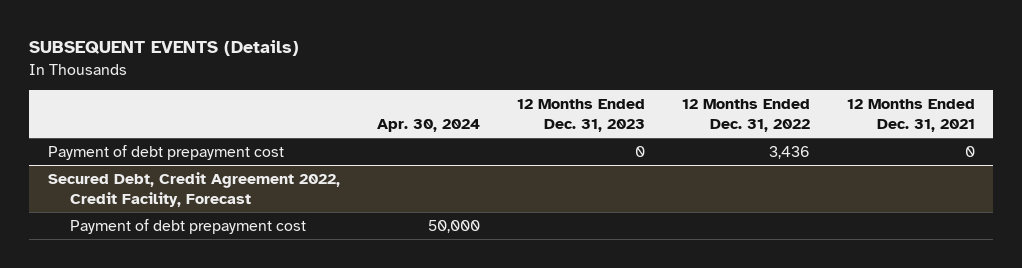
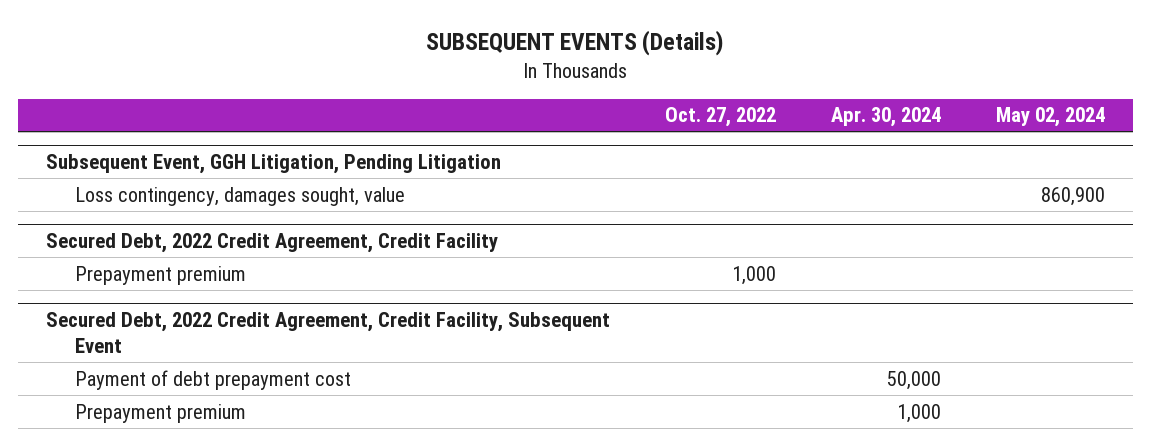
[516,98,645,132] 12 Months Ended Dec. 31, 2023 -> none
[681,98,810,132] 12 Months Ended Dec. 31, 2022 -> none
[846,98,975,132] 12 Months Ended Dec. 31, 2021 -> none
none -> [664,107,776,128] Oct. 27, 2022
none -> [996,107,1106,128] May 02, 2024
[47,144,284,160] Payment of debt prepayment cost -> none
[70,218,307,234] Payment of debt prepayment cost -> none
none -> [45,153,501,174] Subsequent Event, GGH Litigation, Pending Litigation
none -> [75,186,406,206] Loss contingency, damages sought, value
[47,171,340,207] Secured Debt, Credit Agreement 2022, Credit Facility, Forecast -> [45,232,498,253] Secured Debt, 2022 Credit Agreement, Credit Facility
none -> [75,265,247,285] Prepayment premium
none -> [45,311,610,353] Secured Debt, 2022 Credit Agreement, Credit Facility, Subsequent Event
none -> [75,369,352,390] Payment of debt prepayment cost
none -> [75,403,247,423] Prepayment premium

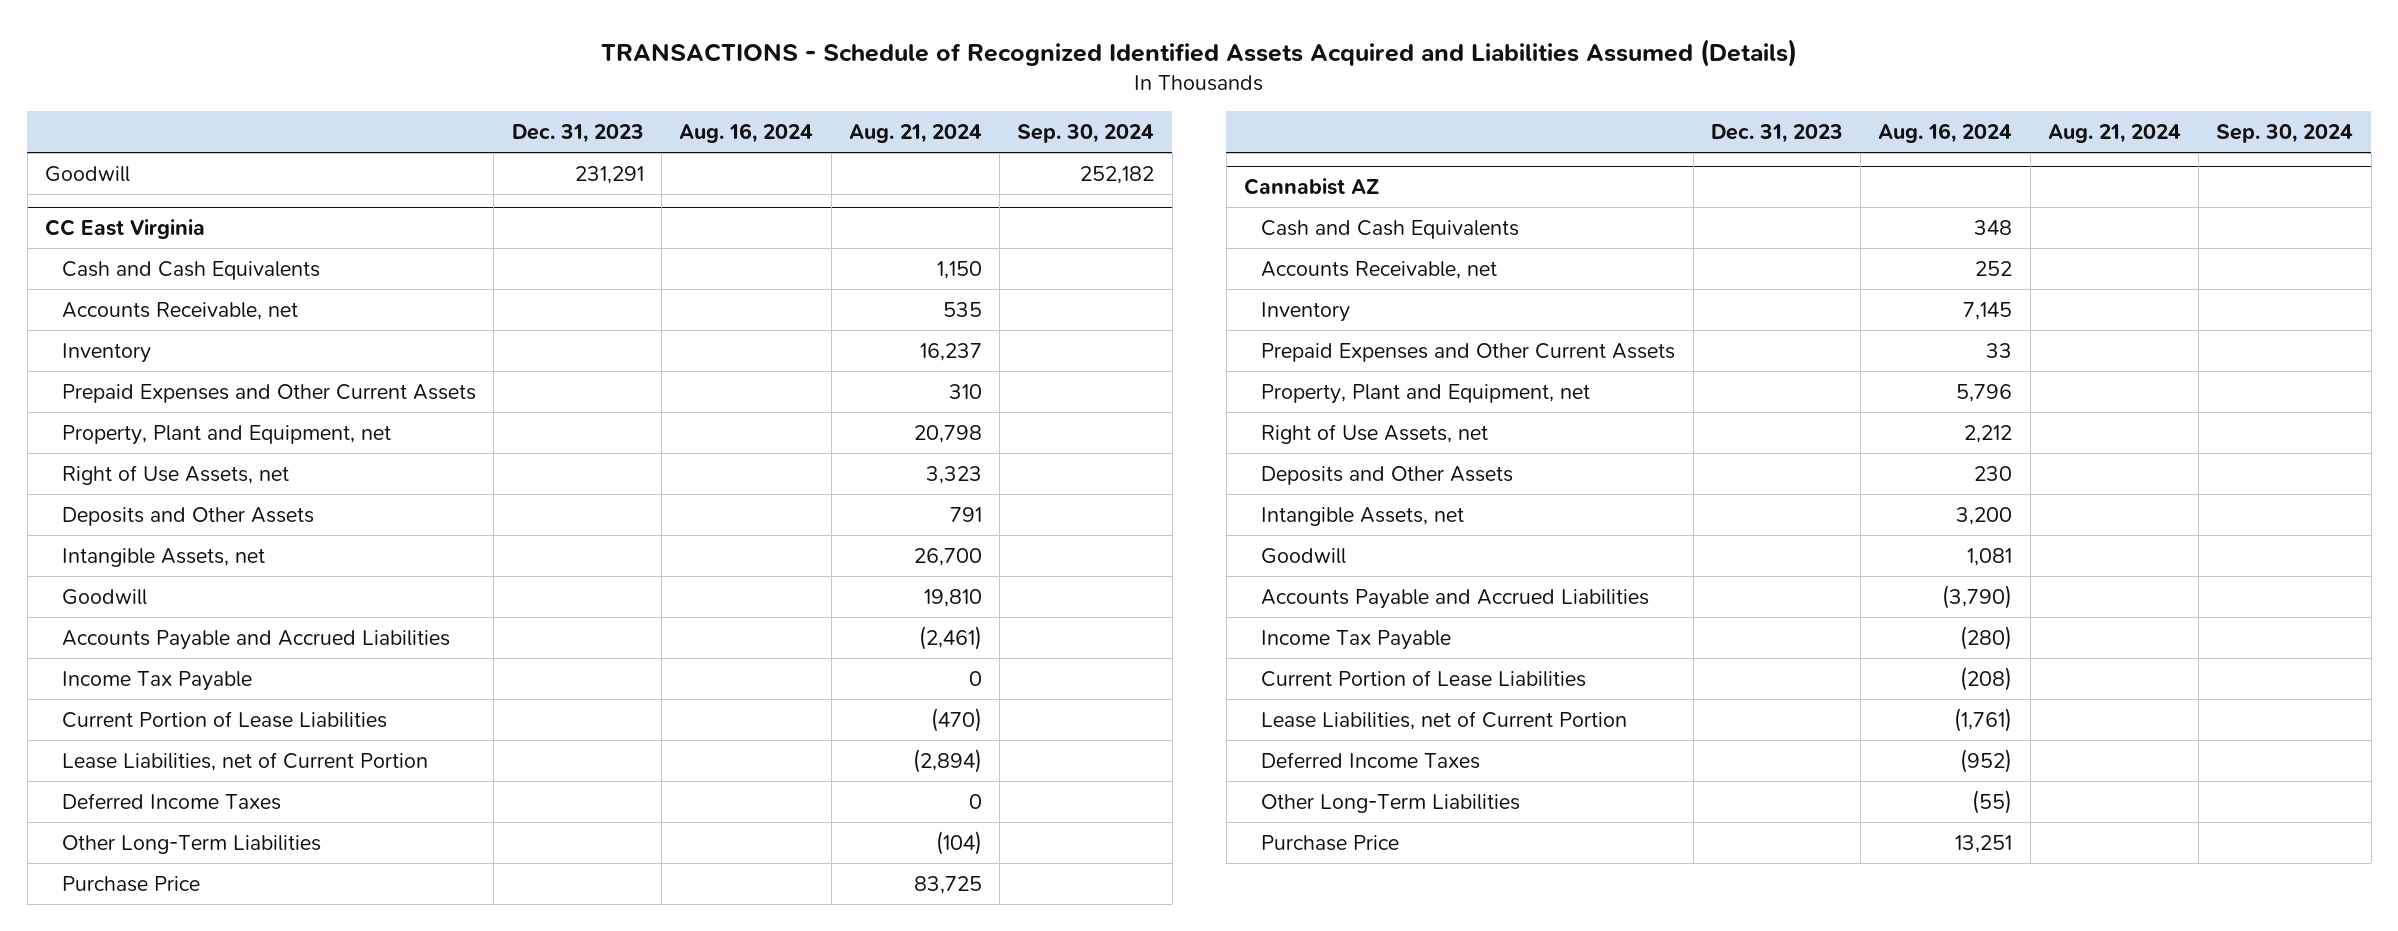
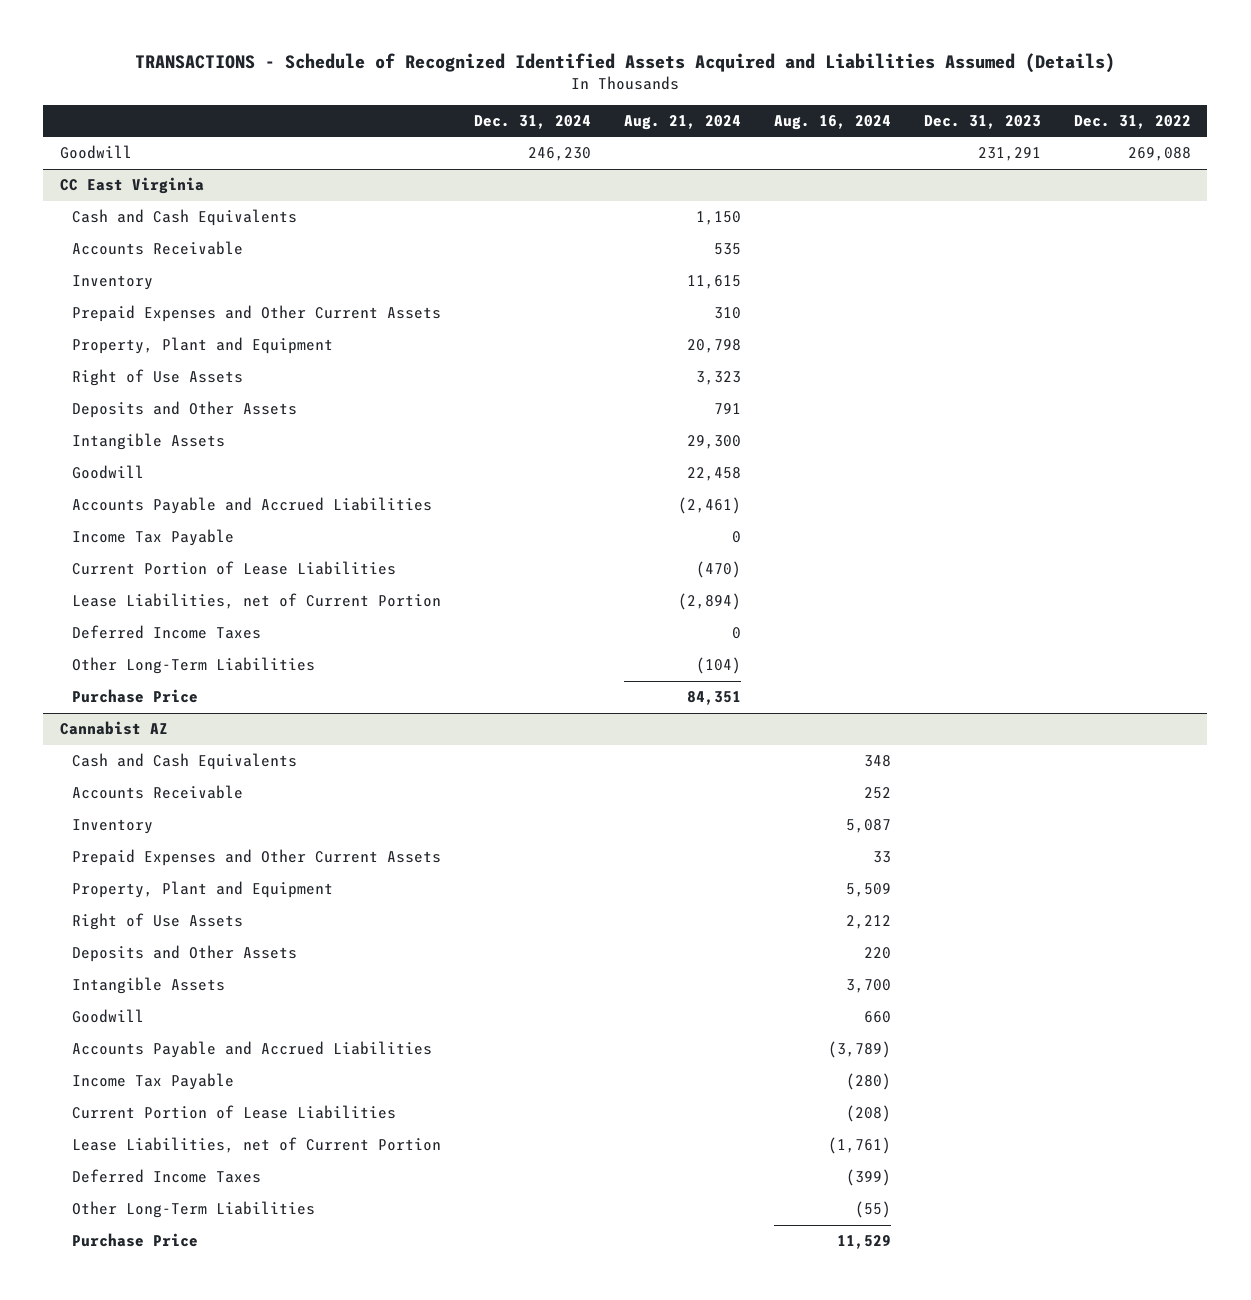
[1017,124,1155,144] Sep. 30, 2024 -> none
none -> [473,114,591,129] Dec. 31, 2024
none -> [1073,114,1191,129] Dec. 31, 2022
[62,301,299,320] Accounts Receivable, net -> [71,241,243,256] Accounts Receivable
[919,342,982,361] 16,237 -> [686,275,741,290] 11,615
[62,424,392,445] Property, Plant and Equipment, net -> [71,337,333,355] Property, Plant and Equipment
[62,464,290,485] Right of Use Assets, net -> [71,369,243,387] Right of Use Assets
[62,547,266,567] Intangible Assets, net -> [71,433,225,451] Intangible Assets
[913,547,982,566] 26,700 -> [686,435,741,450] 29,300
[923,588,982,607] 19,810 -> [686,467,741,482] 22,458
[913,875,982,894] 83,725 -> [686,691,741,706] 84,351
[1261,260,1498,279] Accounts Receivable, net -> [71,785,243,800] Accounts Receivable
[1963,301,2013,320] 7,145 -> [845,819,891,834] 5,087
[1261,383,1591,404] Property, Plant and Equipment, net -> [71,881,333,899] Property, Plant and Equipment
[1956,383,2013,402] 5,796 -> [845,883,891,898] 5,509
[1261,423,1489,444] Right of Use Assets, net -> [71,913,243,931] Right of Use Assets
[1974,465,2013,481] 230 -> [863,947,891,960] 220
[1261,506,1465,526] Intangible Assets, net -> [71,977,225,995] Intangible Assets
[1956,506,2013,525] 3,200 -> [845,979,891,994] 3,700
[1967,547,2013,566] 1,081 -> [863,1011,891,1024] 660
[1942,584,2013,609] (3,790) -> [827,1041,891,1059] (3,789)
[1960,748,2013,773] (952) -> [845,1169,891,1187] (399)
[1955,834,2013,853] 13,251 -> [836,1235,891,1250] 11,529

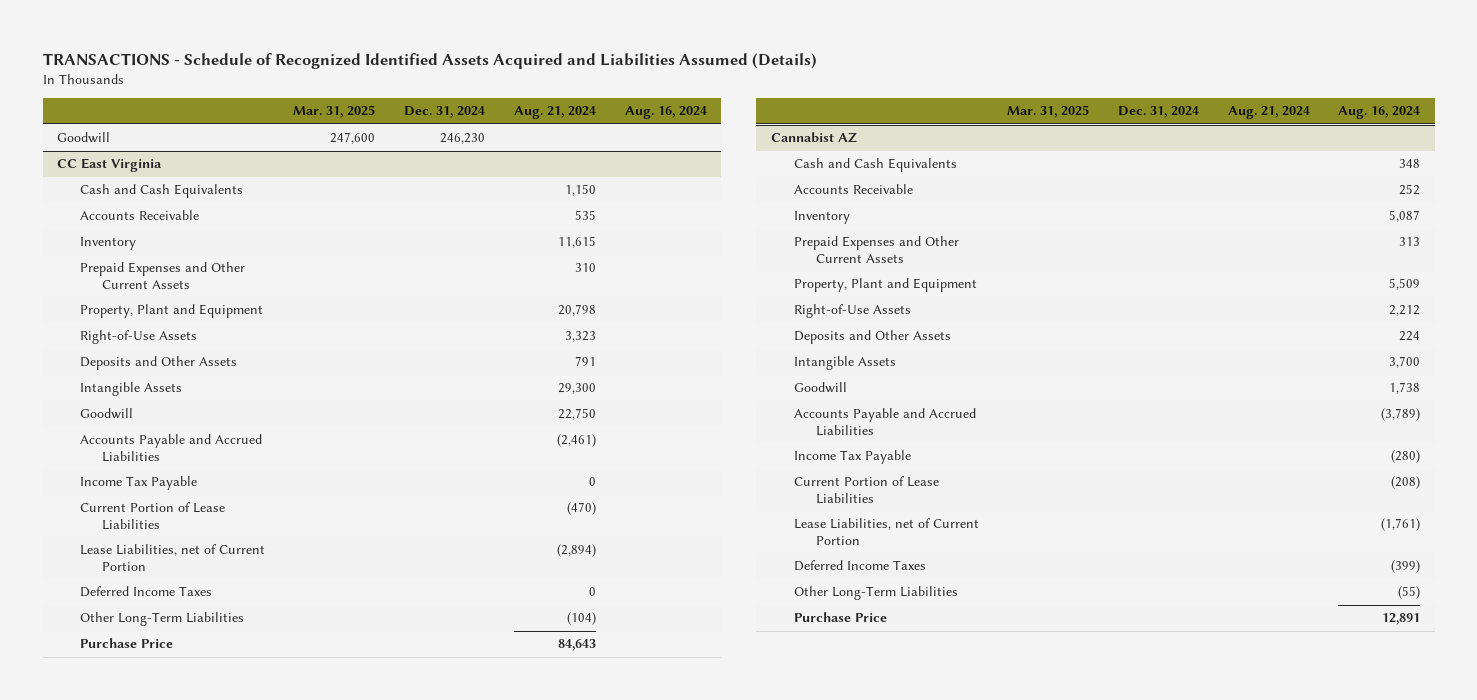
[923,114,1041,129] Dec. 31, 2023 -> none
[1073,114,1191,129] Dec. 31, 2022 -> none
none -> [293,105,376,119] Mar. 31, 2025
[71,369,243,387] Right of Use Assets -> [79,330,197,345] Right-of-Use Assets
[686,467,741,482] 22,458 -> [557,408,596,421] 22,750
[686,691,741,706] 84,351 -> [557,639,596,652] 84,643
[872,851,891,864] 33 -> [1399,237,1421,247] 313
[71,913,243,931] Right of Use Assets -> [793,304,911,319] Right-of-Use Assets
[863,947,891,960] 220 -> [1399,331,1421,342] 224
[863,1011,891,1024] 660 -> [1389,382,1421,395] 1,738
[836,1235,891,1250] 11,529 -> [1382,613,1421,626] 12,891

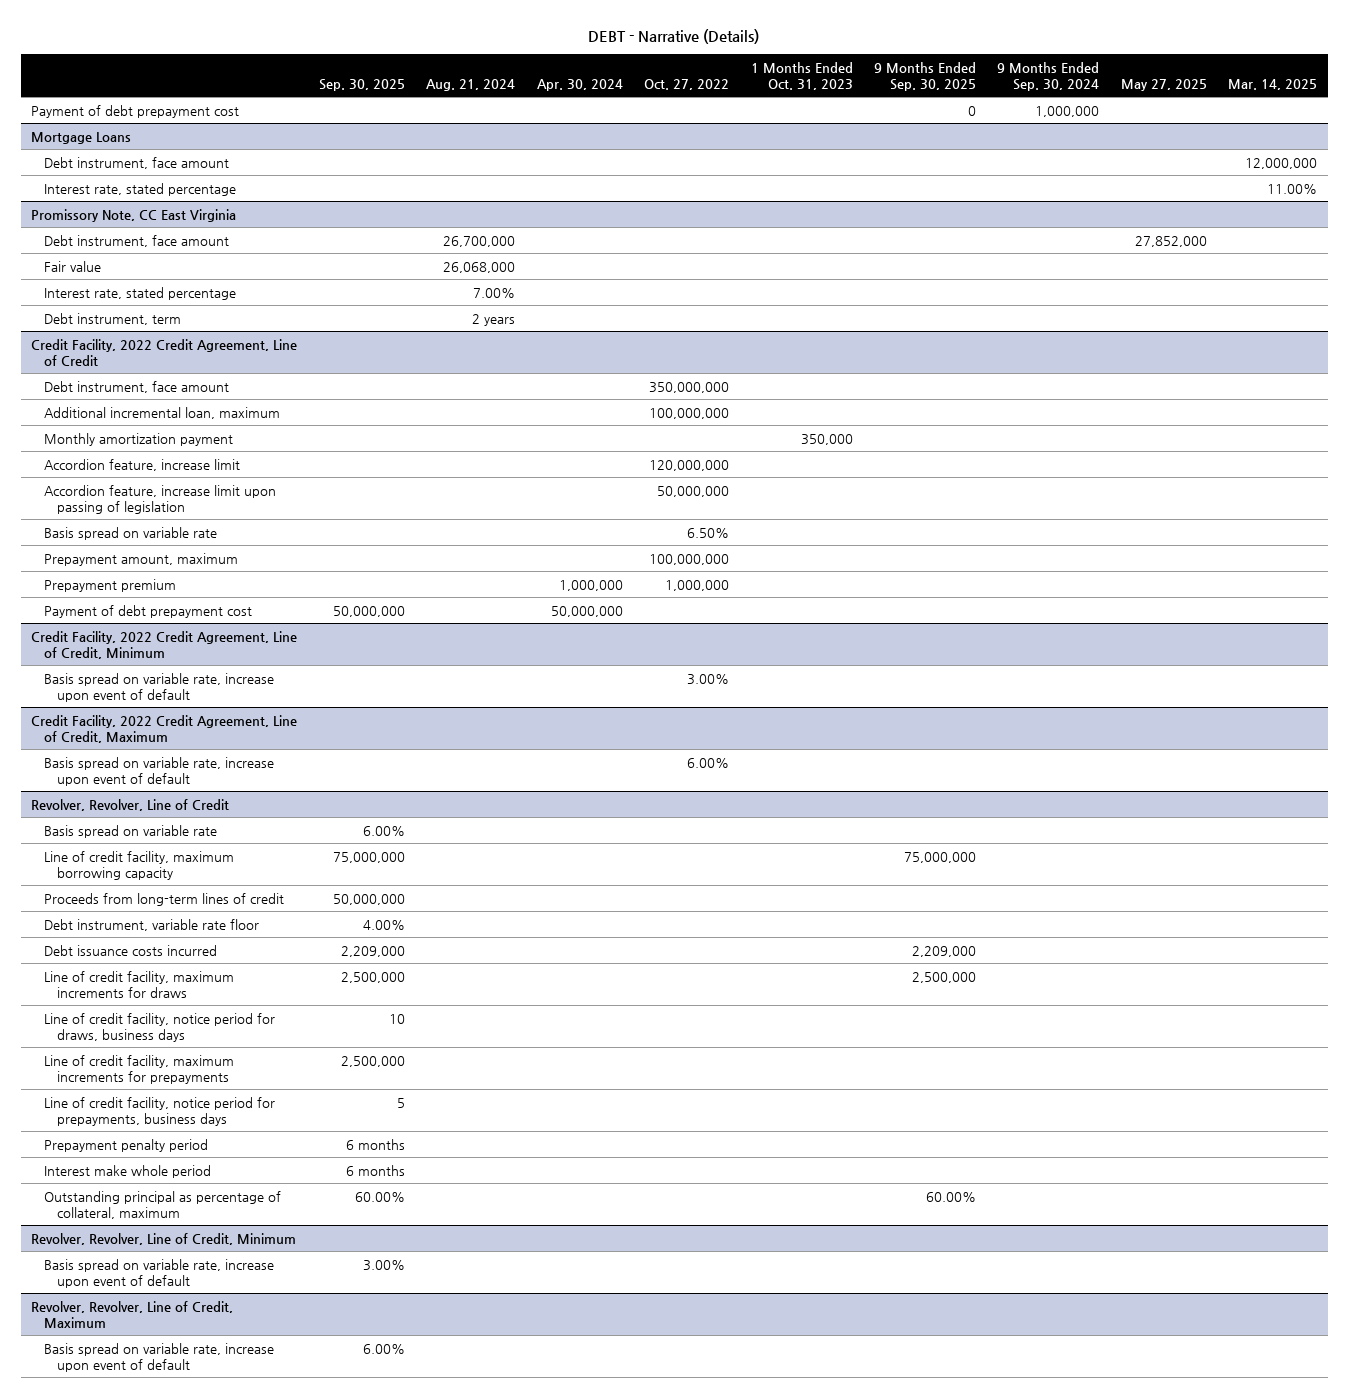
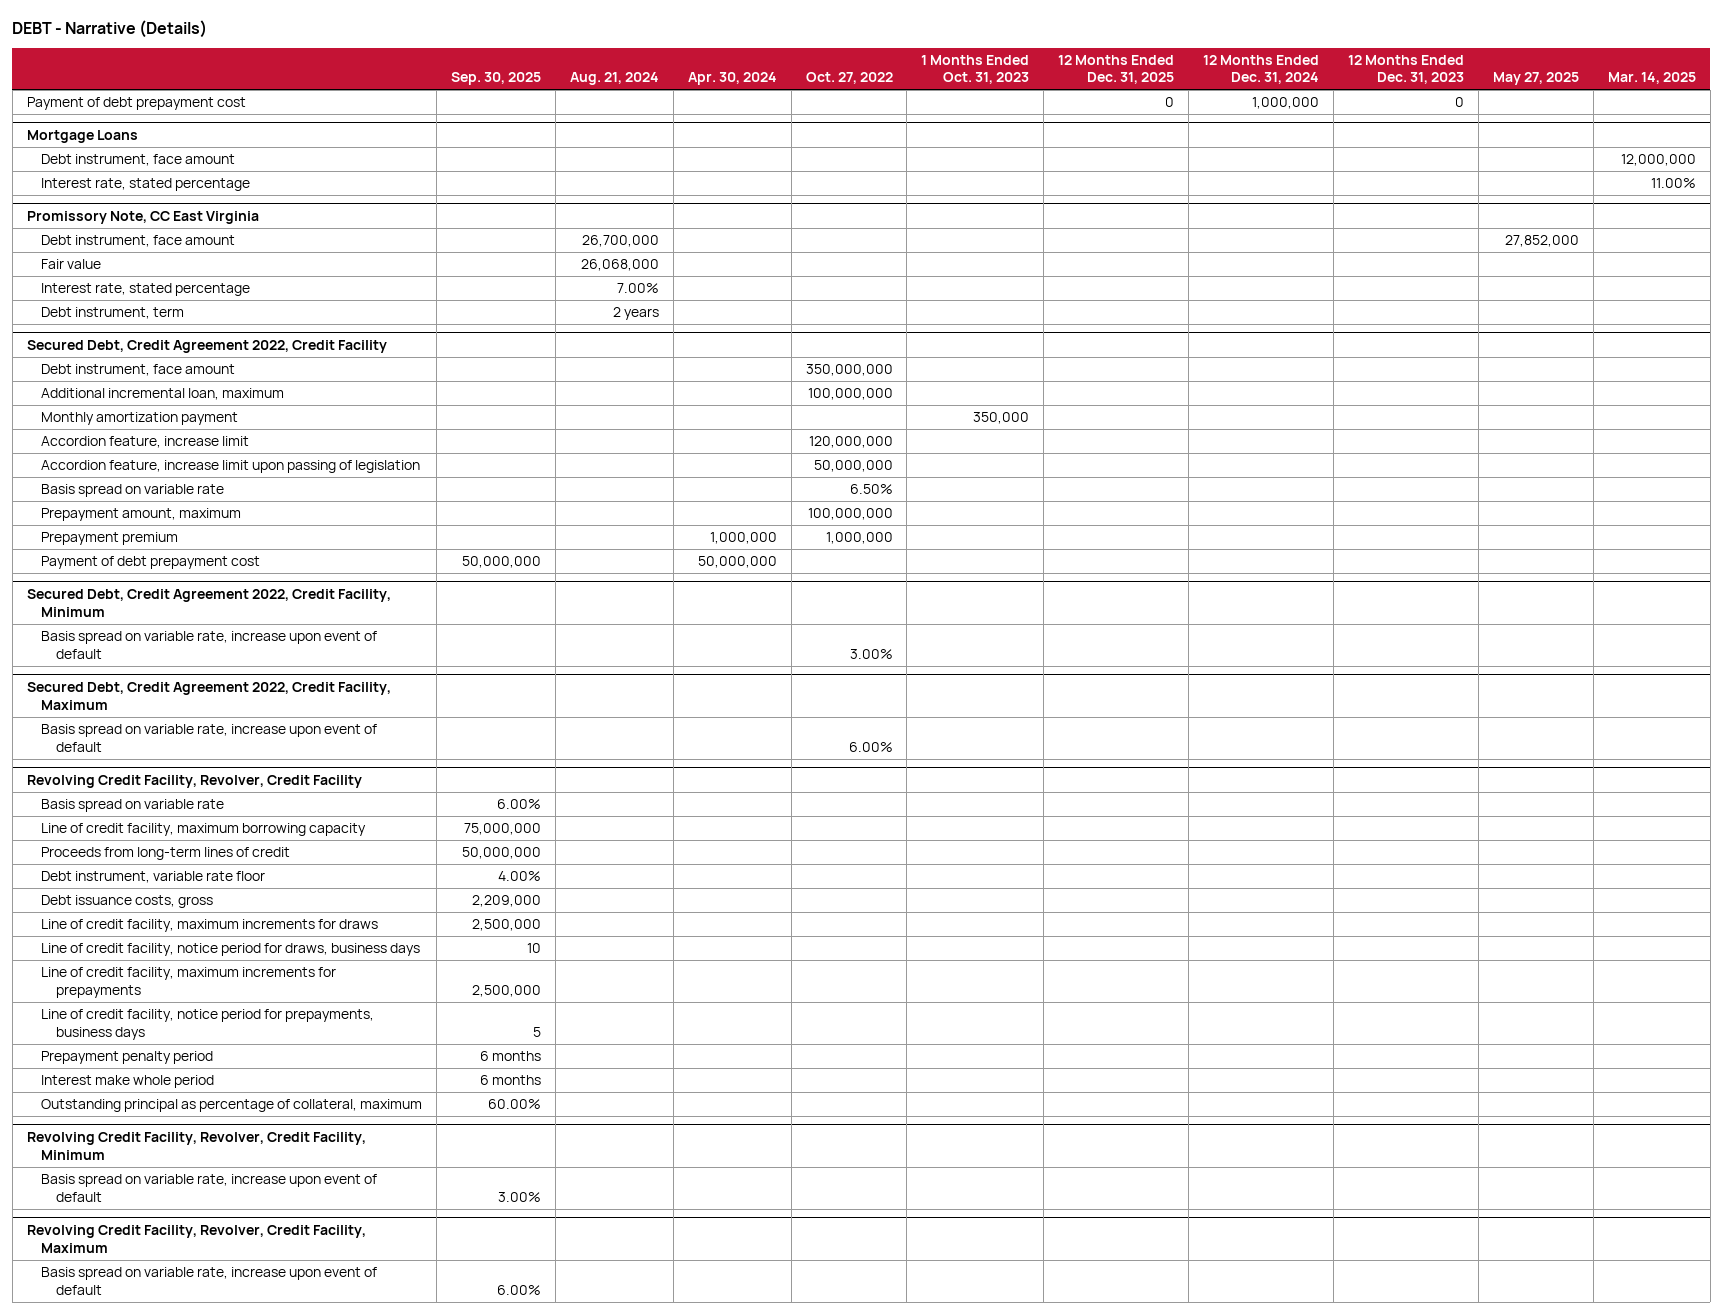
[874,61,977,92] 9 Months Ended Sep. 30, 2025 -> none
[997,61,1100,92] 9 Months Ended Sep. 30, 2024 -> none
none -> [1058,54,1175,85] 12 Months Ended Dec. 31, 2025
none -> [1203,54,1320,85] 12 Months Ended Dec. 31, 2024
none -> [1347,54,1464,85] 12 Months Ended Dec. 31, 2023
[31,338,298,366] Credit Facility, 2022 Credit Agreement, Line of Credit -> [26,339,387,353] Secured Debt, Credit Agreement 2022, Credit Facility
[31,630,298,659] Credit Facility, 2022 Credit Agreement, Line of Credit, Minimum -> [26,588,391,617] Secured Debt, Credit Agreement 2022, Credit Facility, Minimum
[31,714,298,743] Credit Facility, 2022 Credit Agreement, Line of Credit, Maximum -> [26,681,391,710] Secured Debt, Credit Agreement 2022, Credit Facility, Maximum
[31,798,230,811] Revolver, Revolver, Line of Credit -> [26,774,362,788] Revolving Credit Facility, Revolver, Credit Facility
[43,944,217,956] Debt issuance costs incurred -> [41,894,214,908] Debt issuance costs, gross
[31,1232,297,1245] Revolver, Revolver, Line of Credit, Minimum -> [26,1131,366,1160] Revolving Credit Facility, Revolver, Credit Facility, Minimum
[31,1300,234,1328] Revolver, Revolver, Line of Credit, Maximum -> [26,1224,366,1253] Revolving Credit Facility, Revolver, Credit Facility, Maximum

